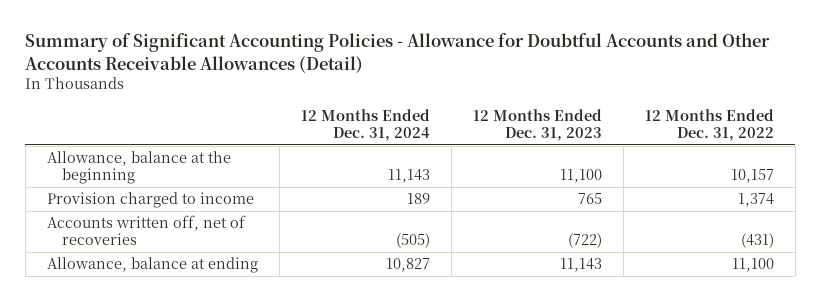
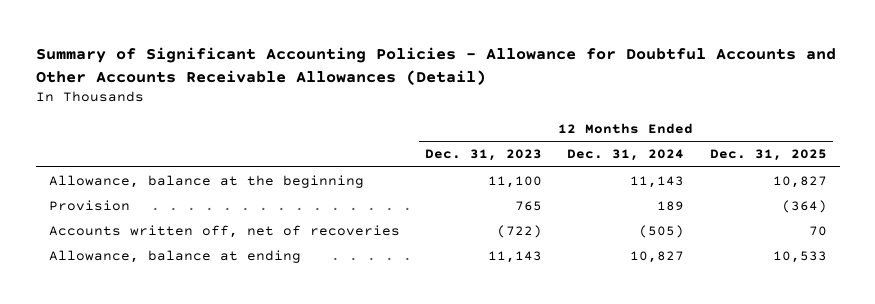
[644,108,774,142] 12 Months Ended Dec. 31, 2022 -> none
none -> [709,149,827,162] Dec. 31, 2025
[46,192,254,209] Provision charged to income -> [48,199,130,211] Provision

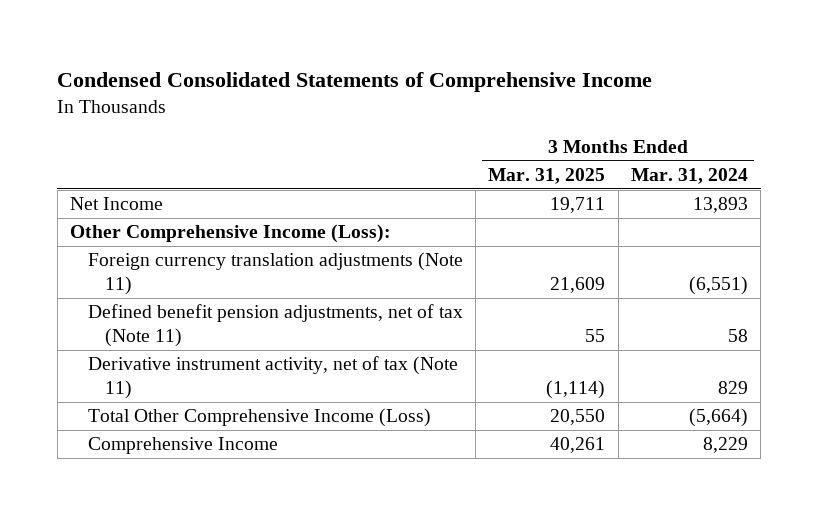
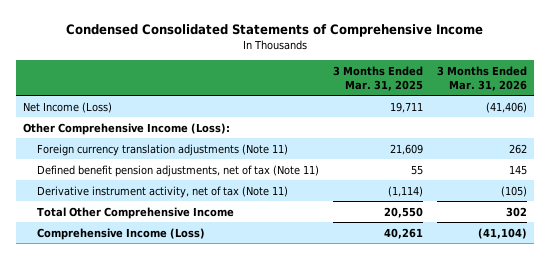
[630,168,748,185] Mar. 31, 2024 -> none
none -> [437,65,528,91] 3 Months Ended Mar. 31, 2026
[70,197,164,211] Net Income -> [23,101,113,113] Net Income (Loss)
[87,408,431,428] Total Other Comprehensive Income (Loss) -> [37,206,235,219] Total Other Comprehensive Income
[87,437,278,455] Comprehensive Income -> [37,227,206,240] Comprehensive Income (Loss)

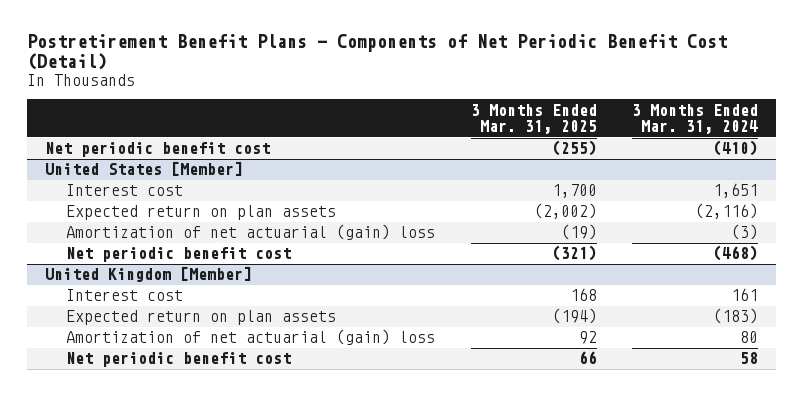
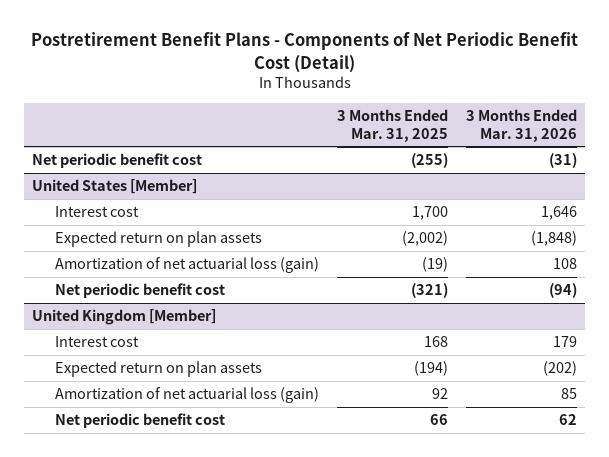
[632,103,759,135] 3 Months Ended Mar. 31, 2024 -> none
none -> [465,109,577,142] 3 Months Ended Mar. 31, 2026
[66,224,436,241] Amortization of net actuarial (gain) loss -> [55,257,320,274] Amortization of net actuarial loss (gain)
[66,329,436,346] Amortization of net actuarial (gain) loss -> [55,387,320,404] Amortization of net actuarial loss (gain)

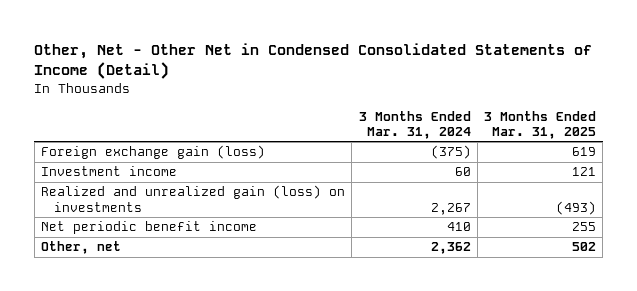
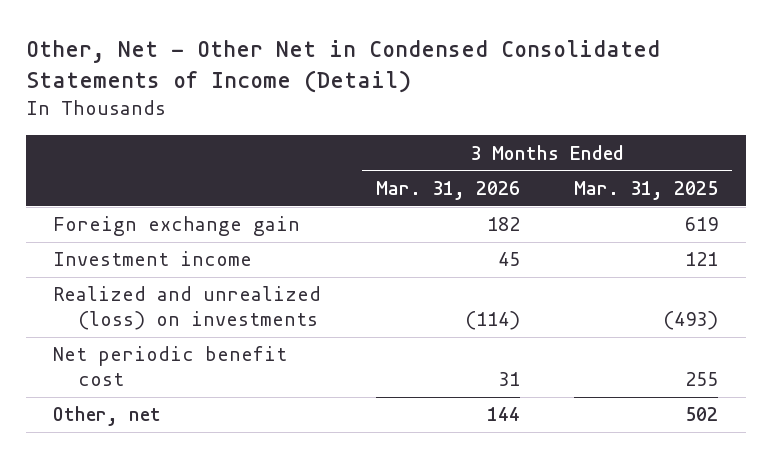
[358,110,471,140] 3 Months Ended Mar. 31, 2024 -> none
none -> [375,180,520,200] Mar. 31, 2026
[41,145,266,160] Foreign exchange gain (loss) -> [53,216,301,237] Foreign exchange gain
[41,185,346,212] Realized and unrealized gain (loss) on investments -> [53,286,322,331] Realized and unrealized (loss) on investments
[41,221,258,235] Net periodic benefit income -> [53,346,288,387] Net periodic benefit cost

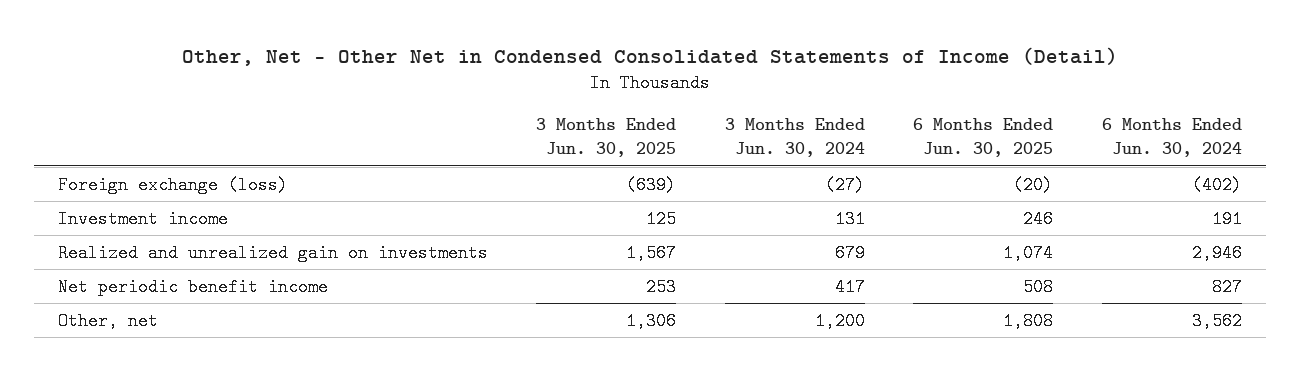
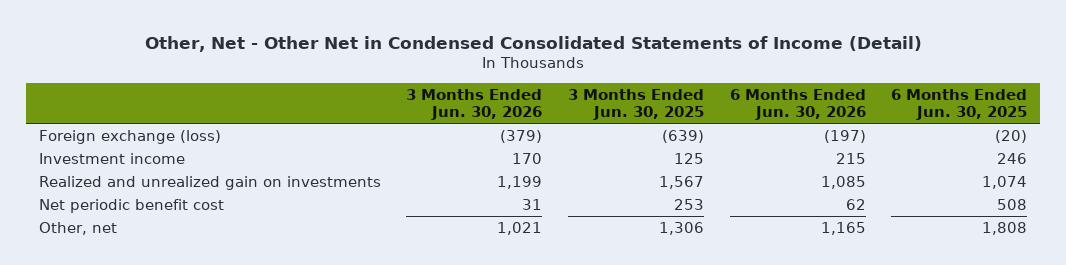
[724,118,865,158] 3 Months Ended Jun. 30, 2024 -> none
[1101,118,1242,158] 6 Months Ended Jun. 30, 2024 -> none
none -> [406,88,543,121] 3 Months Ended Jun. 30, 2026
none -> [729,88,866,121] 6 Months Ended Jun. 30, 2026
[57,277,328,296] Net periodic benefit income -> [38,198,224,213] Net periodic benefit cost

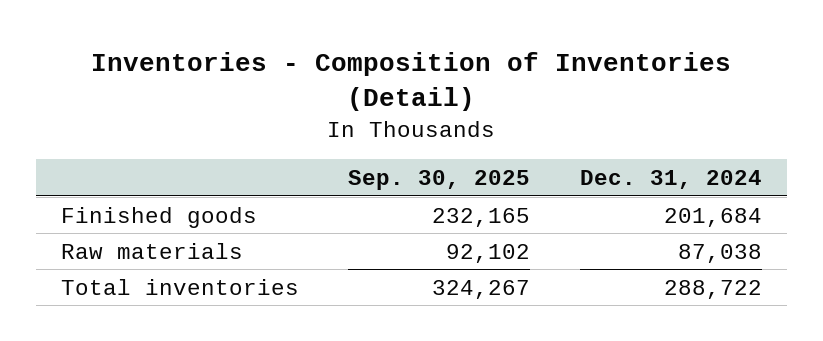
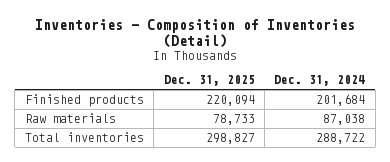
[348,170,531,191] Sep. 30, 2025 -> none
none -> [163,75,255,87] Dec. 31, 2025
[60,206,257,228] Finished goods -> [24,94,144,108] Finished products

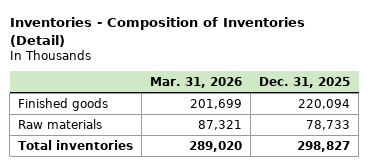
[274,75,366,87] Dec. 31, 2024 -> none
none -> [150,76,243,88] Mar. 31, 2026
[24,94,144,108] Finished products -> [18,97,109,111] Finished goods

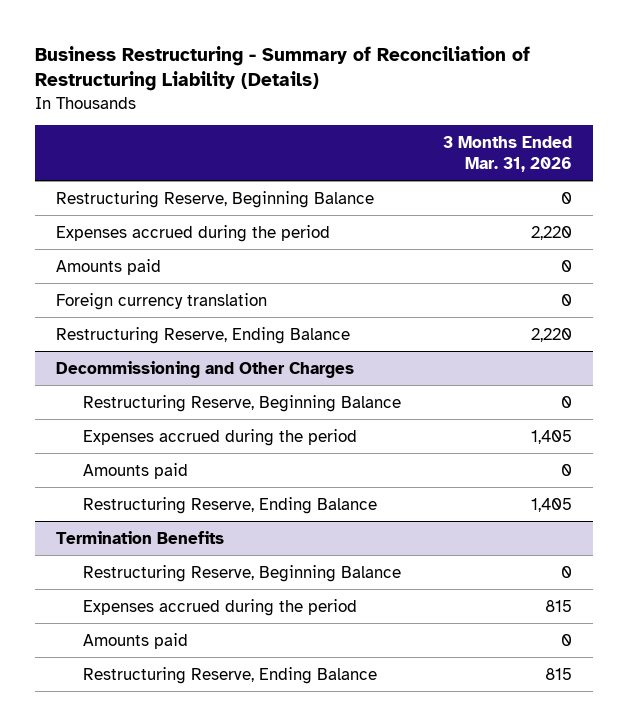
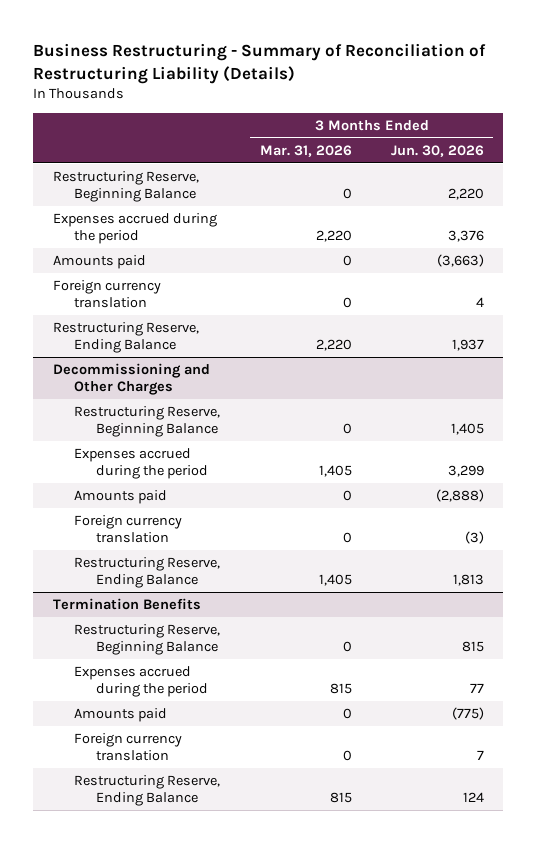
none -> [390,144,484,157] Jun. 30, 2026
none -> [74,515,183,544] Foreign currency translation
none -> [74,733,183,762] Foreign currency translation

